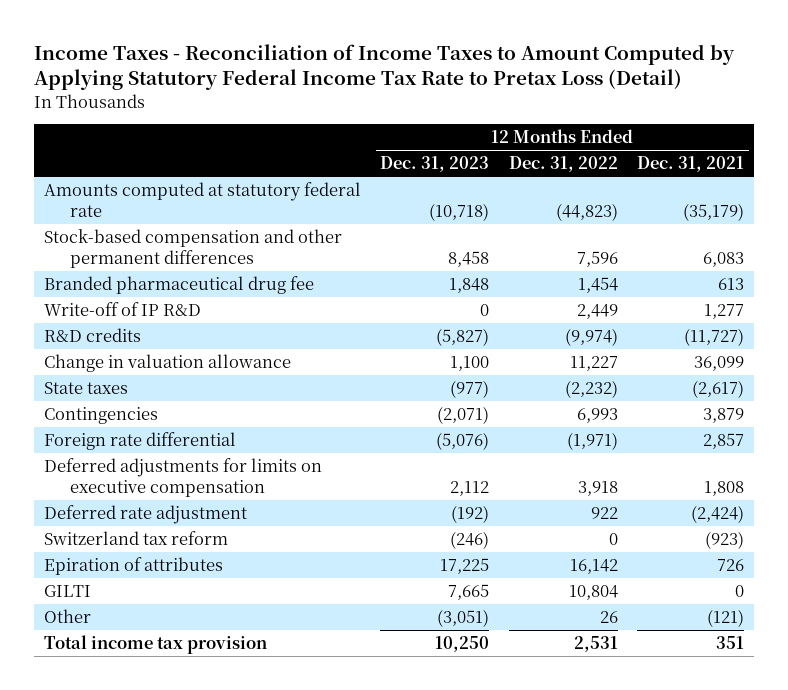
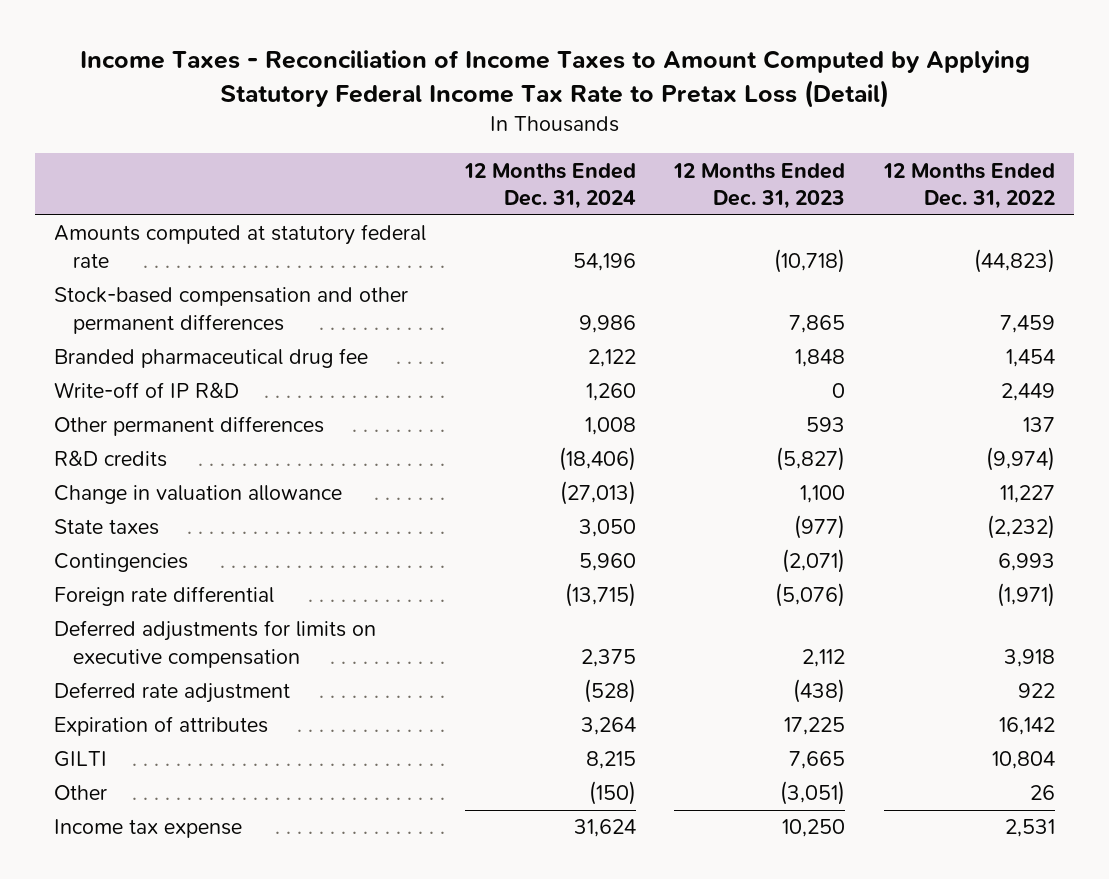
[637,156,745,173] Dec. 31, 2021 -> none
none -> [463,162,636,210] 12 Months Ended Dec. 31, 2024
[448,250,490,267] 8,458 -> [789,315,846,334] 7,865
[576,250,618,267] 7,596 -> [1000,315,1056,334] 7,459
none -> [54,416,325,437] Other permanent differences
[44,531,229,546] Switzerland tax reform -> none
[451,505,490,524] (192) -> [793,679,846,704] (438)
[44,557,224,576] Epiration of attributes -> [54,716,269,737] Expiration of attributes
[44,635,268,655] Total income tax provision -> [54,819,243,839] Income tax expense

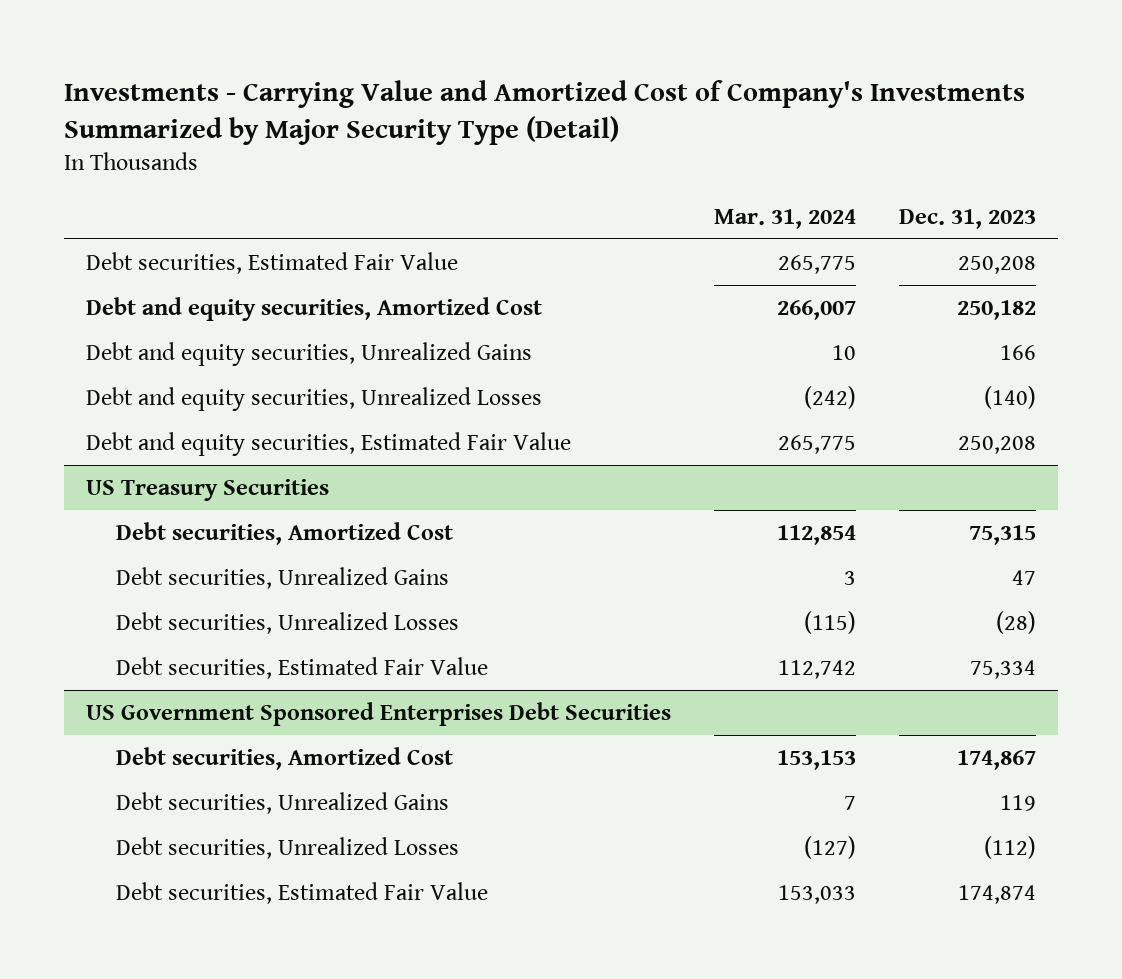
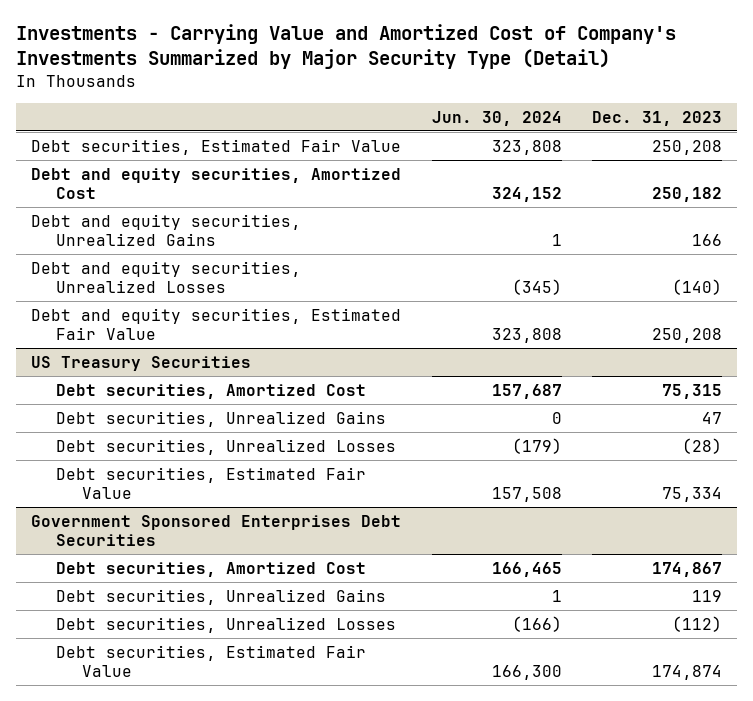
[713,208,856,229] Mar. 31, 2024 -> none
none -> [431,110,562,126] Jun. 30, 2024
[85,701,671,726] US Government Sponsored Enterprises Debt Securities -> [30,514,401,546] Government Sponsored Enterprises Debt Securities

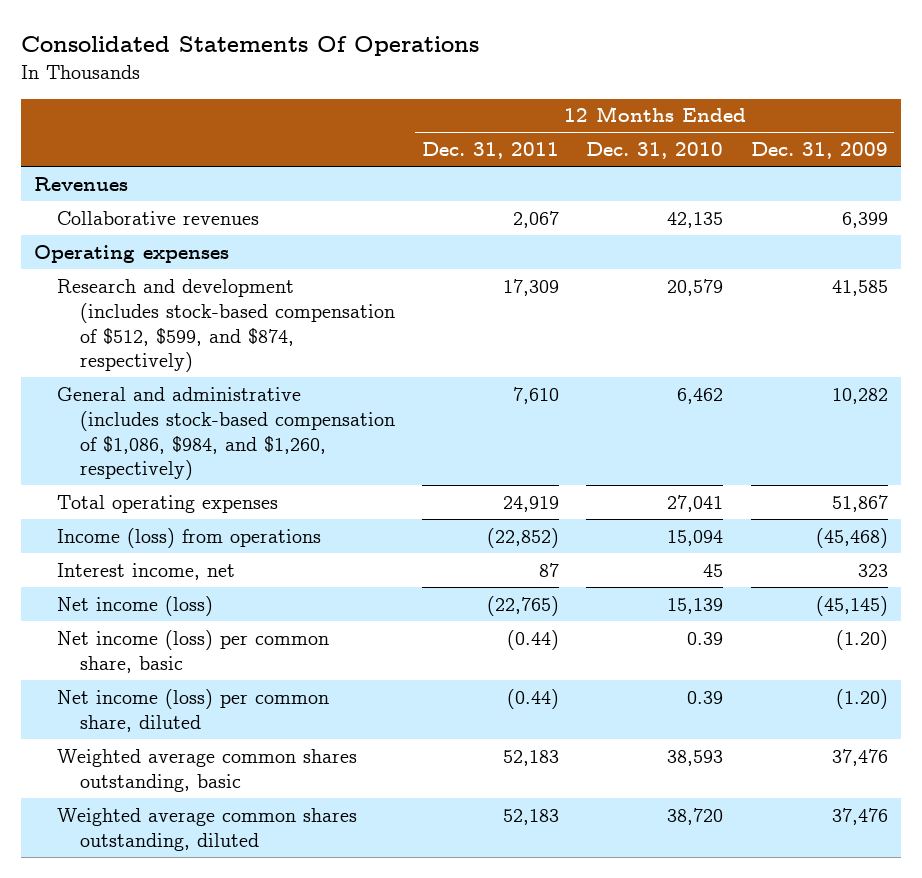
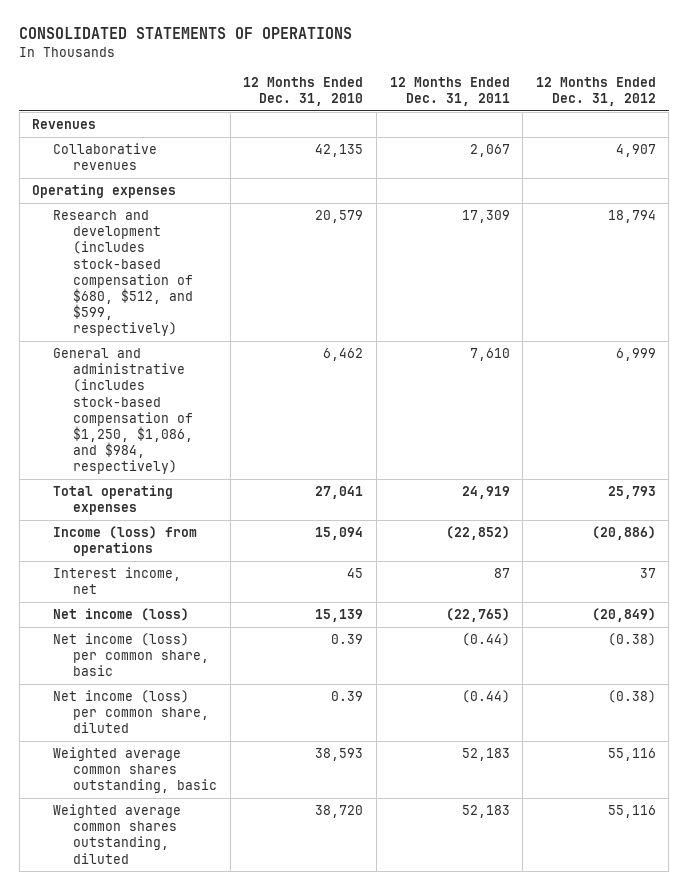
[20,35,479,56] Consolidated Statements Of Operations -> [19,27,353,40] CONSOLIDATED STATEMENTS OF OPERATIONS
[750,142,888,160] Dec. 31, 2009 -> none
none -> [535,77,656,107] 12 Months Ended Dec. 31, 2012
[56,278,395,373] Research and development (includes stock-based compensation of $512, $599, and $874, respectively) -> [52,210,194,337] Research and development (includes stock-based compensation of $680, $512, and $599, respectively)
[56,386,395,481] General and administrative (includes stock-based compensation of $1,086, $984, and $1,260, respectively) -> [52,348,194,475] General and administrative (includes stock-based compensation of $1,250, $1,086, and $984, respectively)

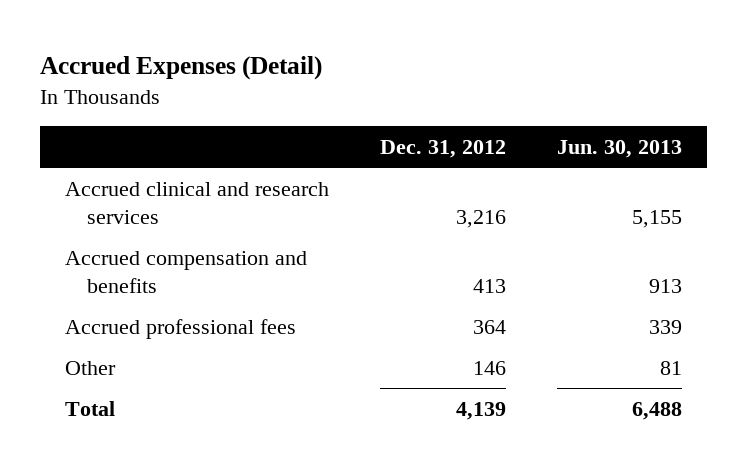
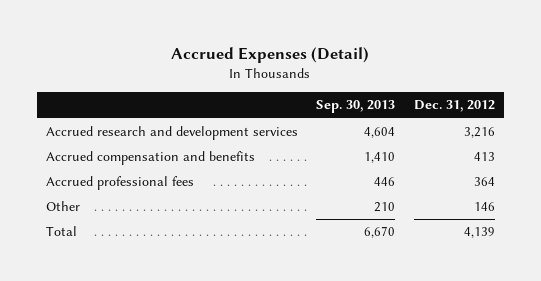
[556,140,682,159] Jun. 30, 2013 -> none
none -> [316,100,396,114] Sep. 30, 2013
[65,181,330,224] Accrued clinical and research services -> [46,126,299,141] Accrued research and development services

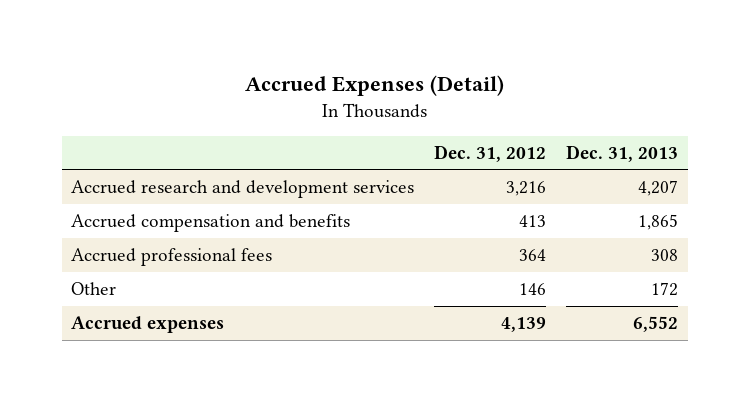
[316,100,396,114] Sep. 30, 2013 -> none
none -> [566,144,679,162] Dec. 31, 2013
[46,226,78,237] Total -> [71,315,225,333] Accrued expenses

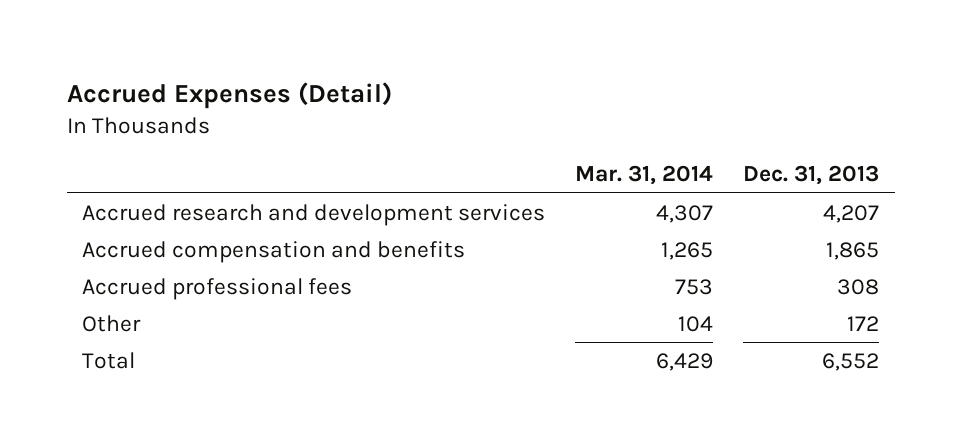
[434,144,547,162] Dec. 31, 2012 -> none
none -> [575,165,714,186] Mar. 31, 2014
[71,315,225,333] Accrued expenses -> [81,351,135,369] Total

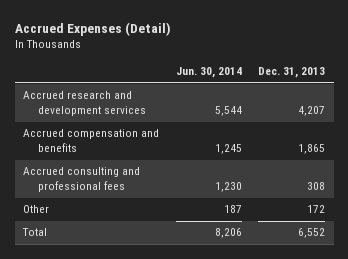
[575,165,714,186] Mar. 31, 2014 -> none
none -> [175,67,242,79] Jun. 30, 2014
[81,277,352,300] Accrued professional fees -> [22,167,140,193] Accrued consulting and professional fees

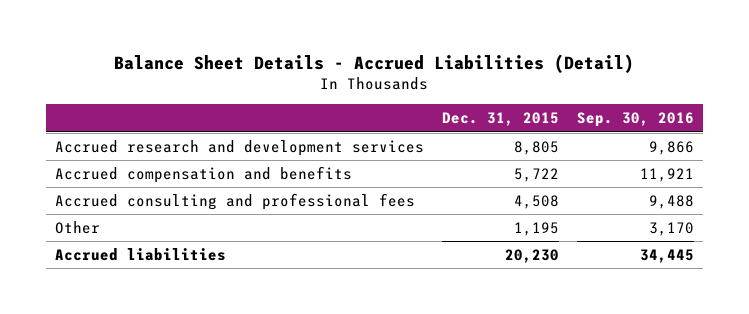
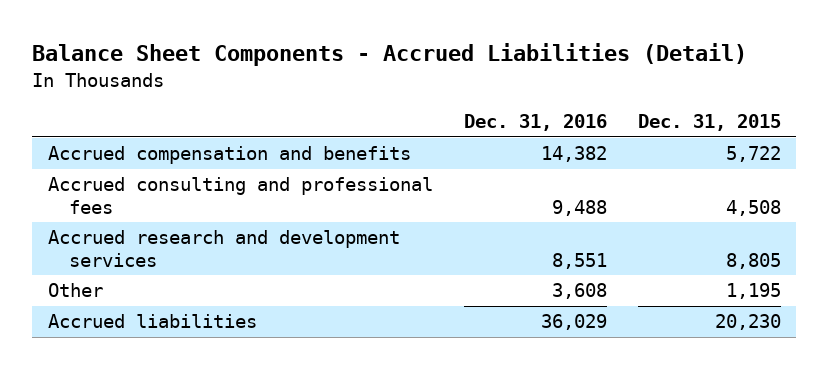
[114,54,635,74] Balance Sheet Details - Accrued Liabilities (Detail) -> [31,43,747,67] Balance Sheet Components - Accrued Liabilities (Detail)
[576,112,694,128] Sep. 30, 2016 -> none
none -> [463,114,607,132] Dec. 31, 2016
[54,139,424,156] Accrued research and development services -> [47,230,400,267] Accrued research and development services

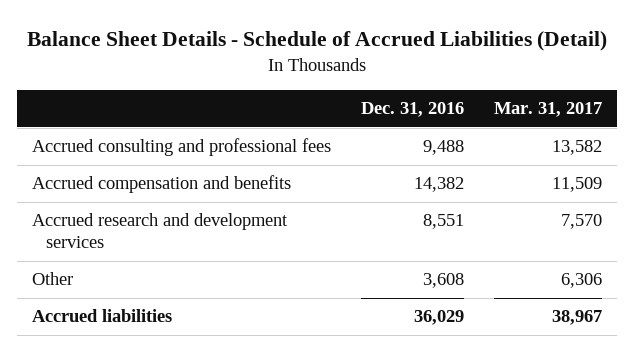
[31,43,747,67] Balance Sheet Components - Accrued Liabilities (Detail) -> [26,31,607,52] Balance Sheet Details - Schedule of Accrued Liabilities (Detail)
[637,114,781,132] Dec. 31, 2015 -> none
none -> [493,102,602,118] Mar. 31, 2017
[47,146,411,165] Accrued compensation and benefits -> [32,175,292,194] Accrued compensation and benefits

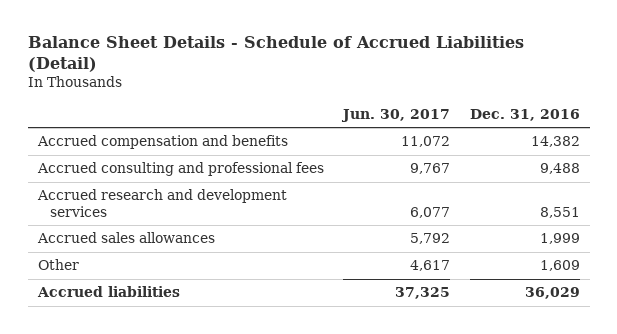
[493,102,602,118] Mar. 31, 2017 -> none
none -> [341,108,451,122] Jun. 30, 2017
[32,138,332,157] Accrued consulting and professional fees -> [36,162,324,177] Accrued consulting and professional fees
none -> [36,232,215,244] Accrued sales allowances
[422,273,464,289] 3,608 -> [539,260,580,272] 1,609

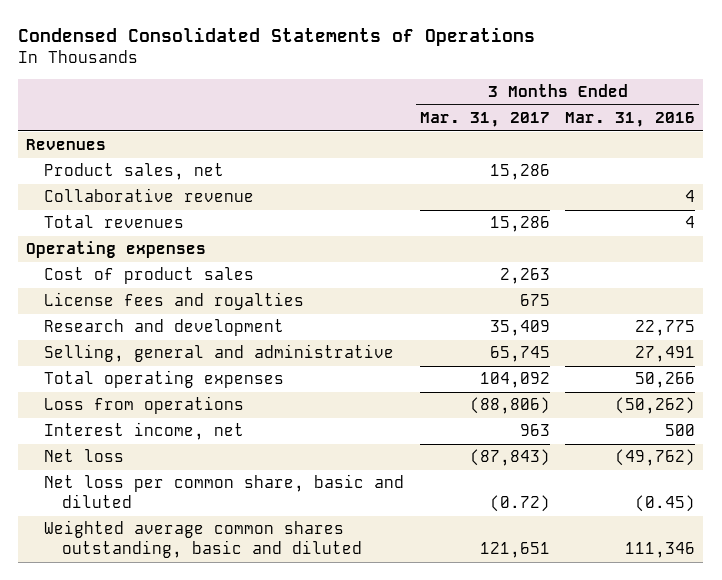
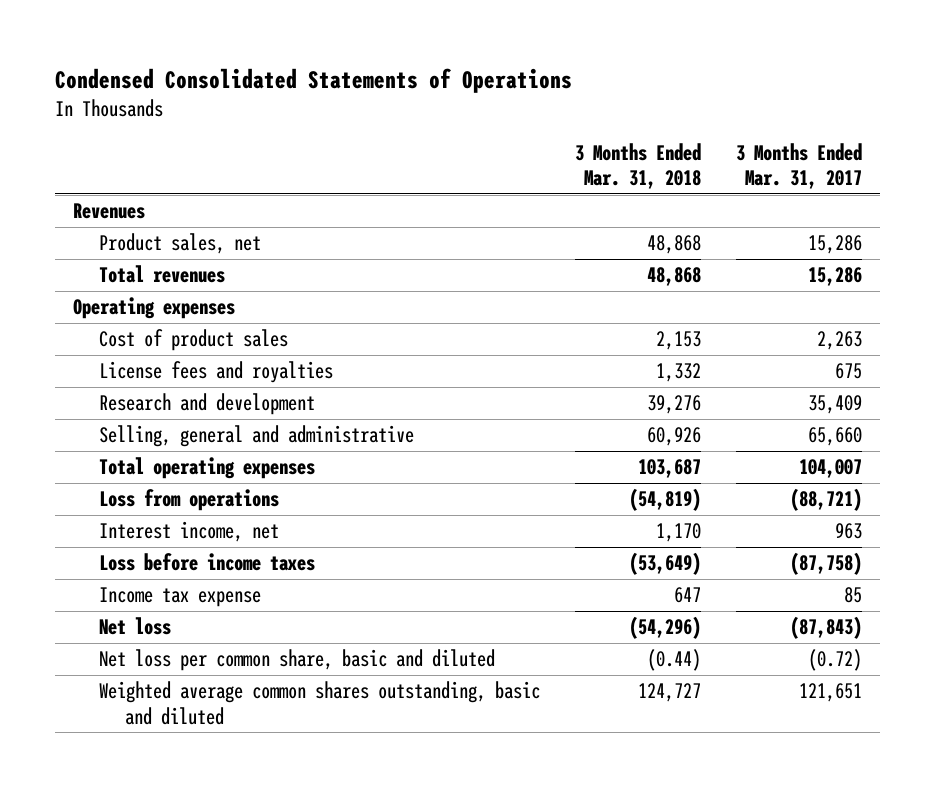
[565,112,696,128] Mar. 31, 2016 -> none
none -> [575,142,702,190] 3 Months Ended Mar. 31, 2018
[44,188,255,203] Collaborative revenue -> none
[489,346,550,363] 65,745 -> [808,427,863,447] 65,660
[479,372,550,389] 104,092 -> [799,459,863,479] 104,007
[469,397,550,415] (88,806) -> [790,488,863,512] (88,721)
none -> [99,553,316,572] Loss before income taxes
none -> [99,587,262,608] Income tax expense

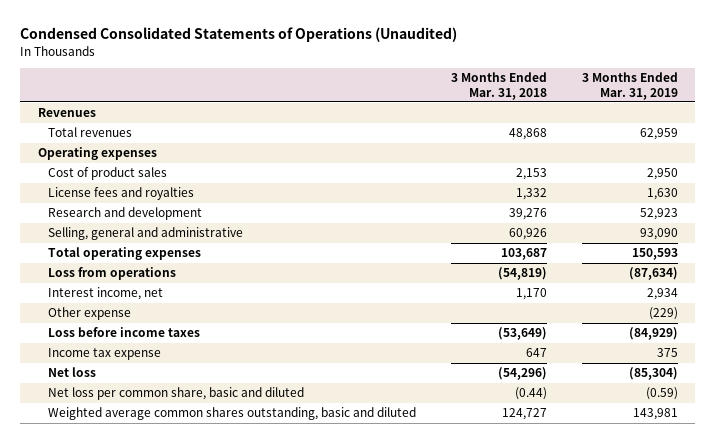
[55,67,573,93] Condensed Consolidated Statements of Operations -> [20,27,458,43] Condensed Consolidated Statements of Operations (Unaudited)
[736,142,863,190] 3 Months Ended Mar. 31, 2017 -> none
none -> [581,72,678,100] 3 Months Ended Mar. 31, 2019
[99,233,262,255] Product sales, net -> none
none -> [48,307,132,321] Other expense

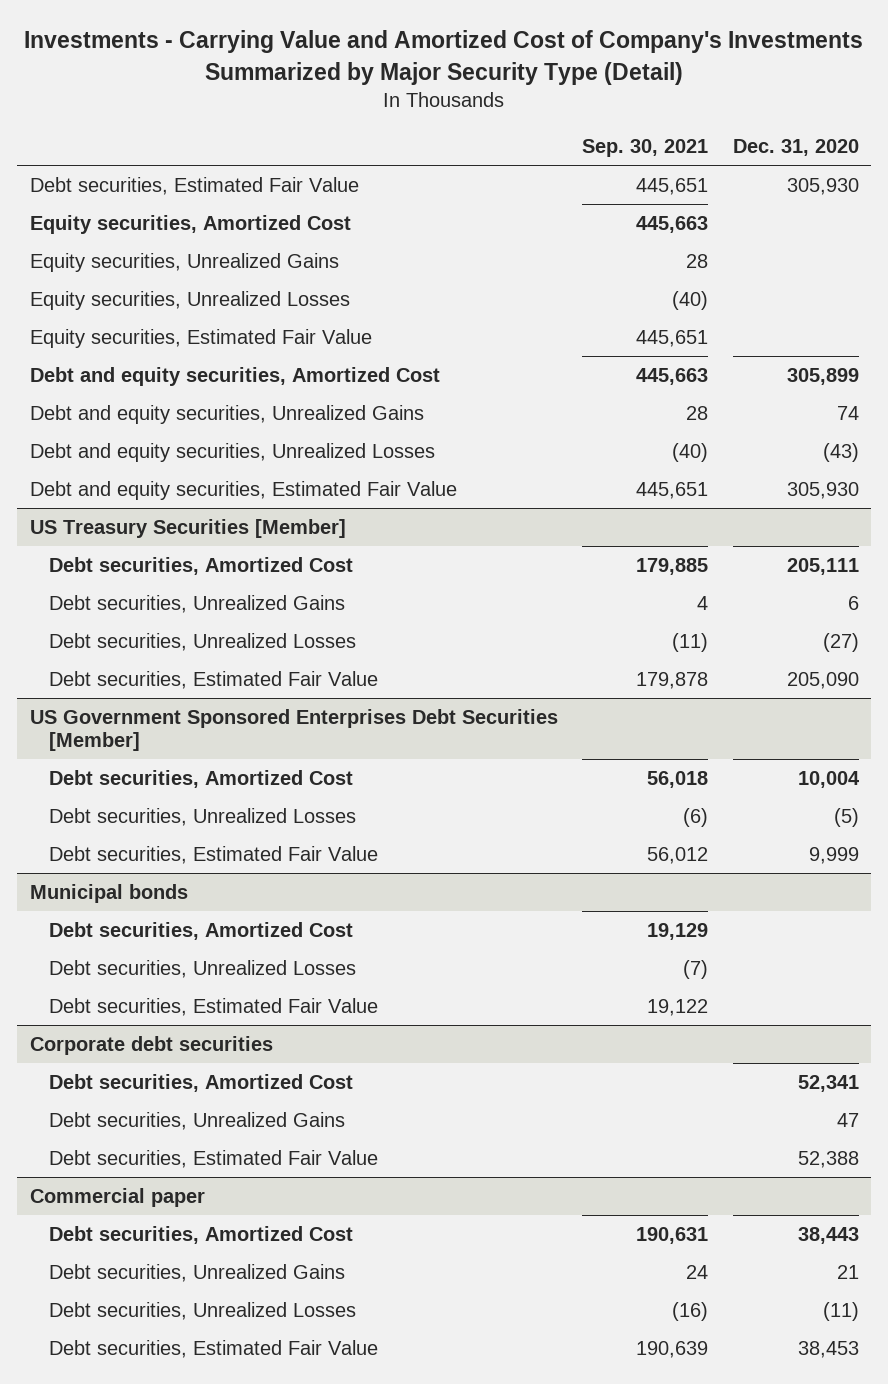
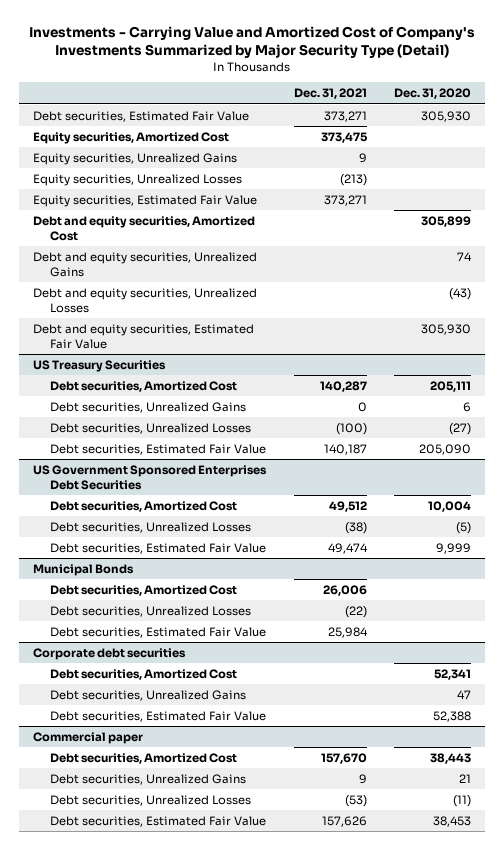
[582,139,709,158] Sep. 30, 2021 -> none
none -> [293,88,367,100] Dec. 31, 2021
[29,518,346,538] US Treasury Securities [Member] -> [33,359,167,372] US Treasury Securities
[29,708,558,752] US Government Sponsored Enterprises Debt Securities [Member] -> [33,464,268,490] US Government Sponsored Enterprises Debt Securities
[29,883,188,903] Municipal bonds -> [33,563,135,576] Municipal Bonds

